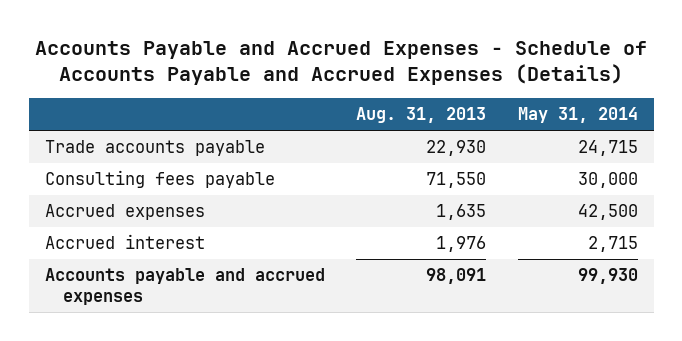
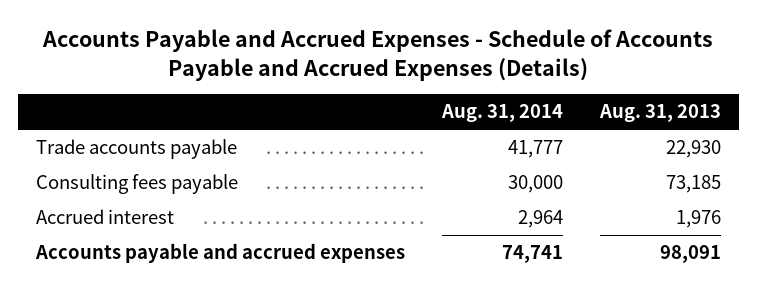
[517,107,638,124] May 31, 2014 -> none
none -> [440,104,563,123] Aug. 31, 2014
[44,204,205,221] Accrued expenses -> none
[426,172,487,189] 71,550 -> [665,175,721,194] 73,185

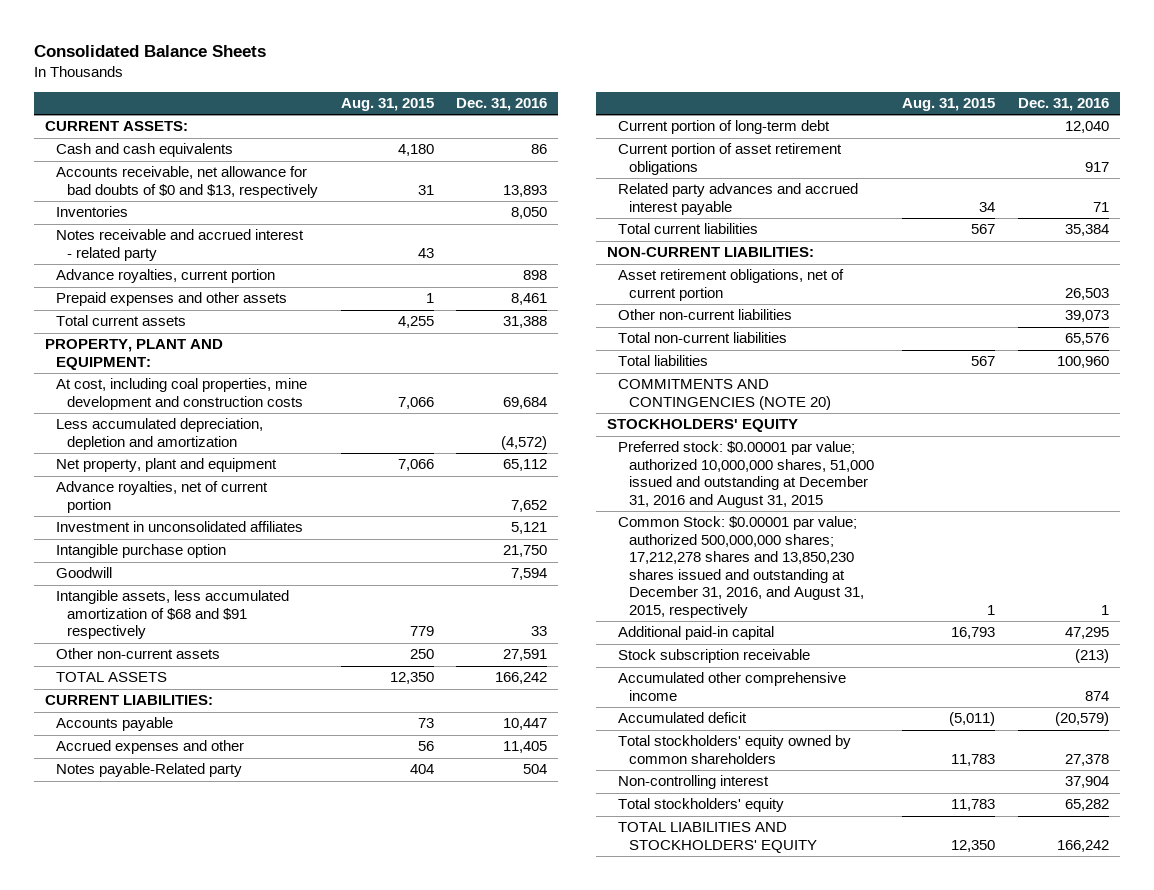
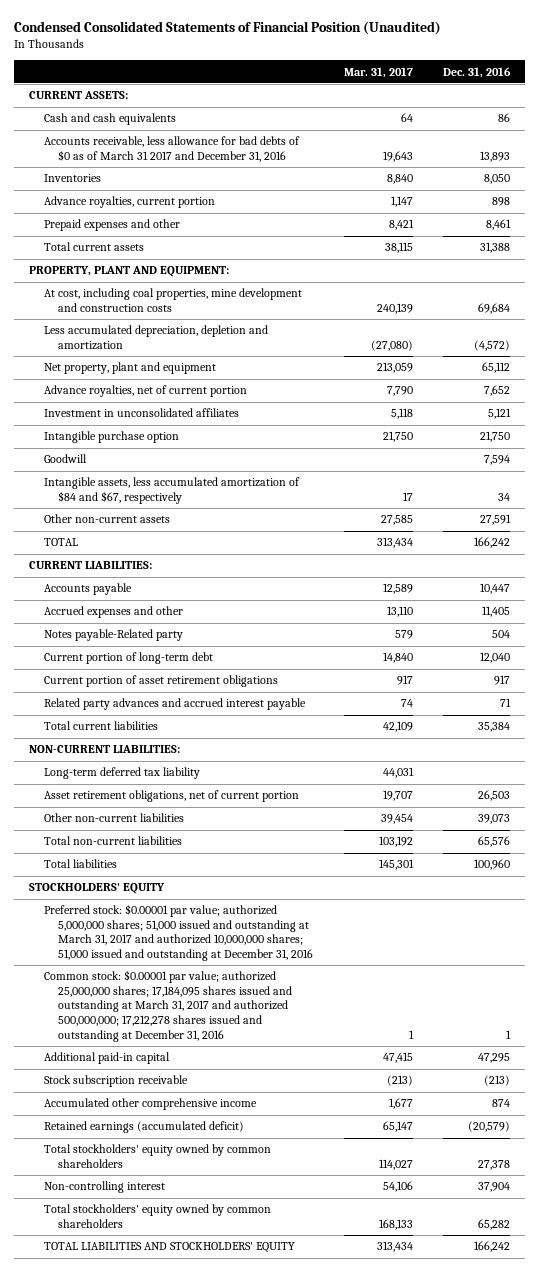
[33,44,266,57] Consolidated Balance Sheets -> [13,21,441,36] Condensed Consolidated Statements of Financial Position (Unaudited)
[340,98,434,112] Aug. 31, 2015 -> none
none -> [343,66,413,78] Mar. 31, 2017
[55,166,318,198] Accounts receivable, net allowance for bad doubts of $0 and $13, respectively -> [43,136,300,162] Accounts receivable, less allowance for bad debts of $0 as of March 31 2017 and December 31, 2016
[55,229,304,261] Notes receivable and accrued interest - related party -> none
[55,292,287,307] Prepaid expenses and other assets -> [43,219,180,232] Prepaid expenses and other
[55,590,289,640] Intangible assets, less accumulated amortization of $68 and $91 respectively -> [43,477,300,504] Intangible assets, less accumulated amortization of $84 and $67, respectively
[531,626,548,637] 33 -> [497,492,510,501] 34
[55,672,167,683] TOTAL ASSETS -> [43,538,78,547] TOTAL
none -> [43,767,200,780] Long-term deferred tax liability
[617,379,831,410] COMMITMENTS AND CONTINGENCIES (NOTE 20) -> none
[617,441,874,508] Preferred stock: $0.00001 par value; authorized 10,000,000 shares, 51,000 issued and outstanding at December 31, 2016 and August 31, 2015 -> [43,904,314,962] Preferred stock: $0.00001 par value; authorized 5,000,000 shares; 51,000 issued and outstanding at March 31, 2017 and authorized 10,000,000 shares; 51,000 issued and outstanding at December 31, 2016
[617,516,864,618] Common Stock: $0.00001 par value; authorized 500,000,000 shares; 17,212,278 shares and 13,850,230 shares issued and outstanding at December 31, 2016, and August 31, 2015, respectively -> [43,970,293,1042] Common stock: $0.00001 par value; authorized 25,000,000 shares; 17,184,095 shares issued and outstanding at March 31, 2017 and authorized 500,000,000; 17,212,278 shares issued and outstanding at December 31, 2016
[617,712,747,724] Accumulated deficit -> [43,1121,244,1134] Retained earnings (accumulated deficit)
[617,798,784,813] Total stockholders' equity -> [43,1204,271,1228] Total stockholders' equity owned by common shareholders

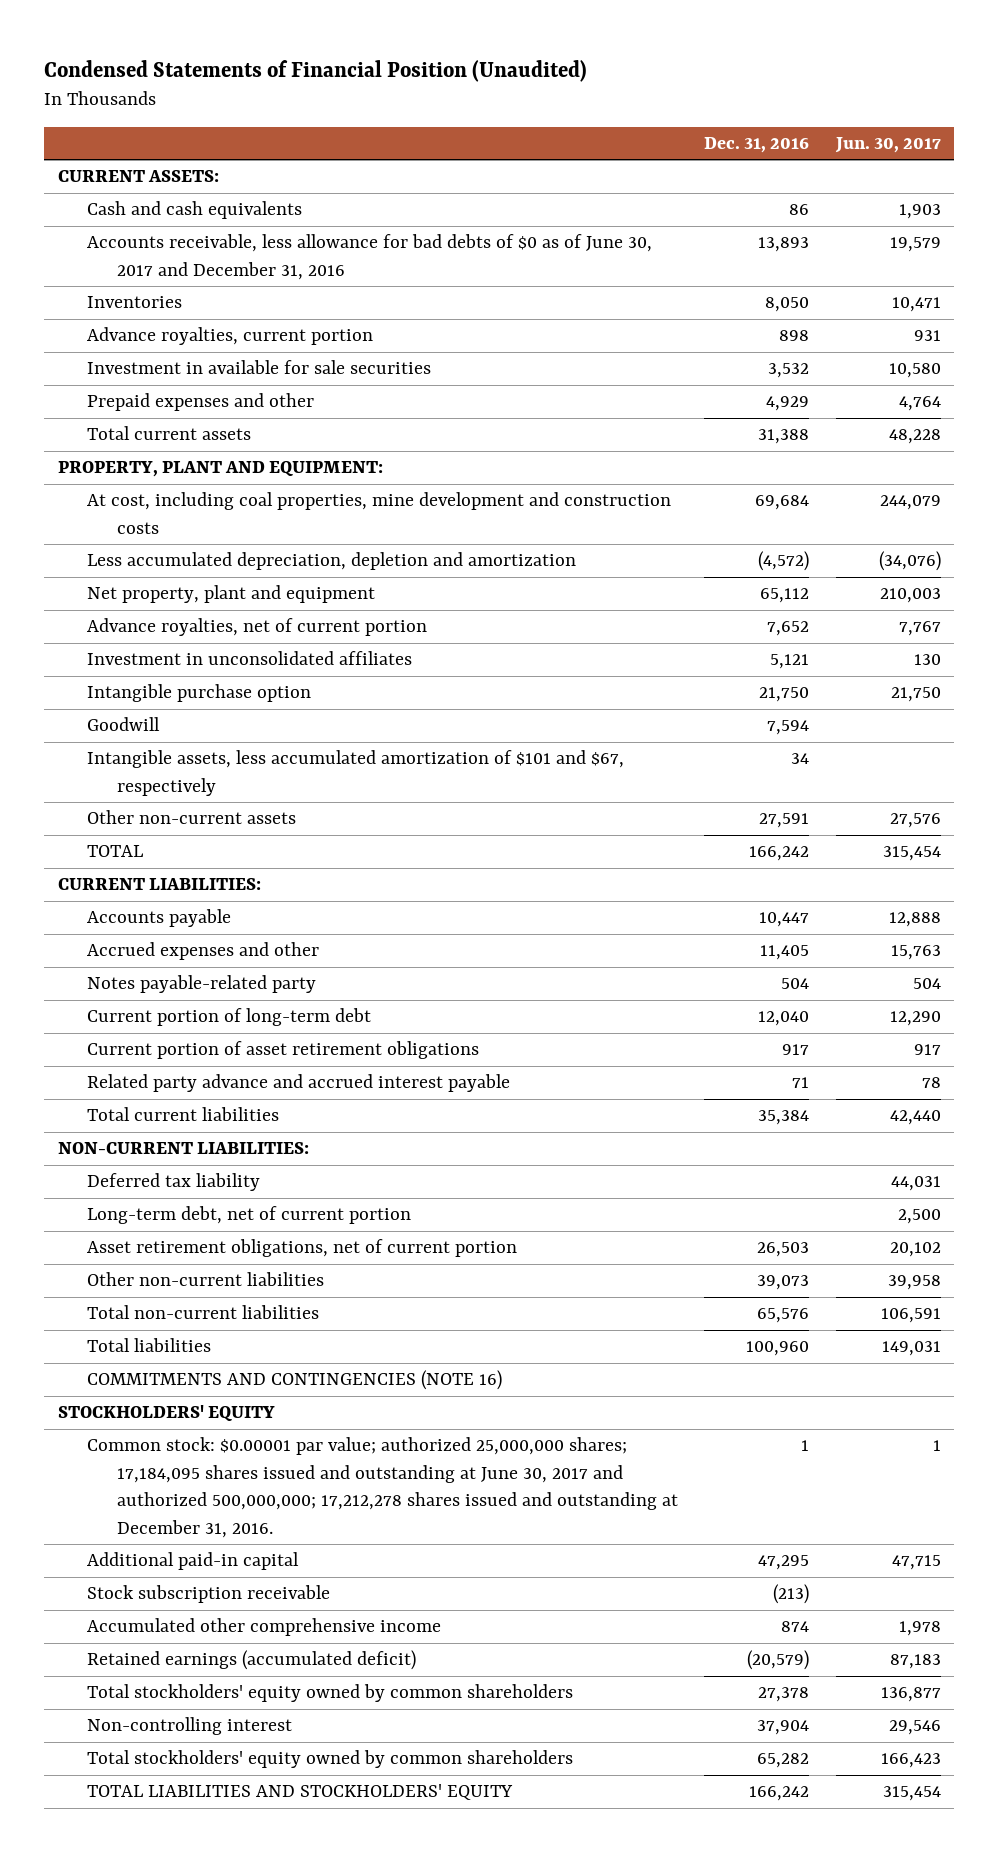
[13,21,441,36] Condensed Consolidated Statements of Financial Position (Unaudited) -> [44,60,588,83] Condensed Statements of Financial Position (Unaudited)
[343,66,413,78] Mar. 31, 2017 -> none
none -> [834,136,941,153] Jun. 30, 2017
[43,136,300,162] Accounts receivable, less allowance for bad debts of $0 as of March 31 2017 and December 31, 2016 -> [87,234,653,280] Accounts receivable, less allowance for bad debts of $0 as of June 30, 2017 and December 31, 2016
none -> [87,360,432,375] Investment in available for sale securities
[485,219,511,231] 8,461 -> [766,396,810,412] 4,929
[43,477,300,504] Intangible assets, less accumulated amortization of $84 and $67, respectively -> [87,750,625,796] Intangible assets, less accumulated amortization of $101 and $67, respectively
[43,629,183,642] Notes payable-Related party -> [87,975,317,994] Notes payable-related party
[43,698,306,711] Related party advances and accrued interest payable -> [87,1074,511,1093] Related party advance and accrued interest payable
[43,767,200,780] Long-term deferred tax liability -> [87,1173,261,1192] Deferred tax liability
none -> [87,1206,412,1225] Long-term debt, net of current portion
none -> [87,1370,503,1391] COMMITMENTS AND CONTINGENCIES (NOTE 16)
[43,904,314,962] Preferred stock: $0.00001 par value; authorized 5,000,000 shares; 51,000 issued and outstanding at March 31, 2017 and authorized 10,000,000 shares; 51,000 issued and outstanding at December 31, 2016 -> none
[43,970,293,1042] Common stock: $0.00001 par value; authorized 25,000,000 shares; 17,184,095 shares issued and outstanding at March 31, 2017 and authorized 500,000,000; 17,212,278 shares issued and outstanding at December 31, 2016 -> [87,1437,678,1538] Common stock: $0.00001 par value; authorized 25,000,000 shares; 17,184,095 shares issued and outstanding at June 30, 2017 and authorized 500,000,000; 17,212,278 shares issued and outstanding at December 31, 2016.

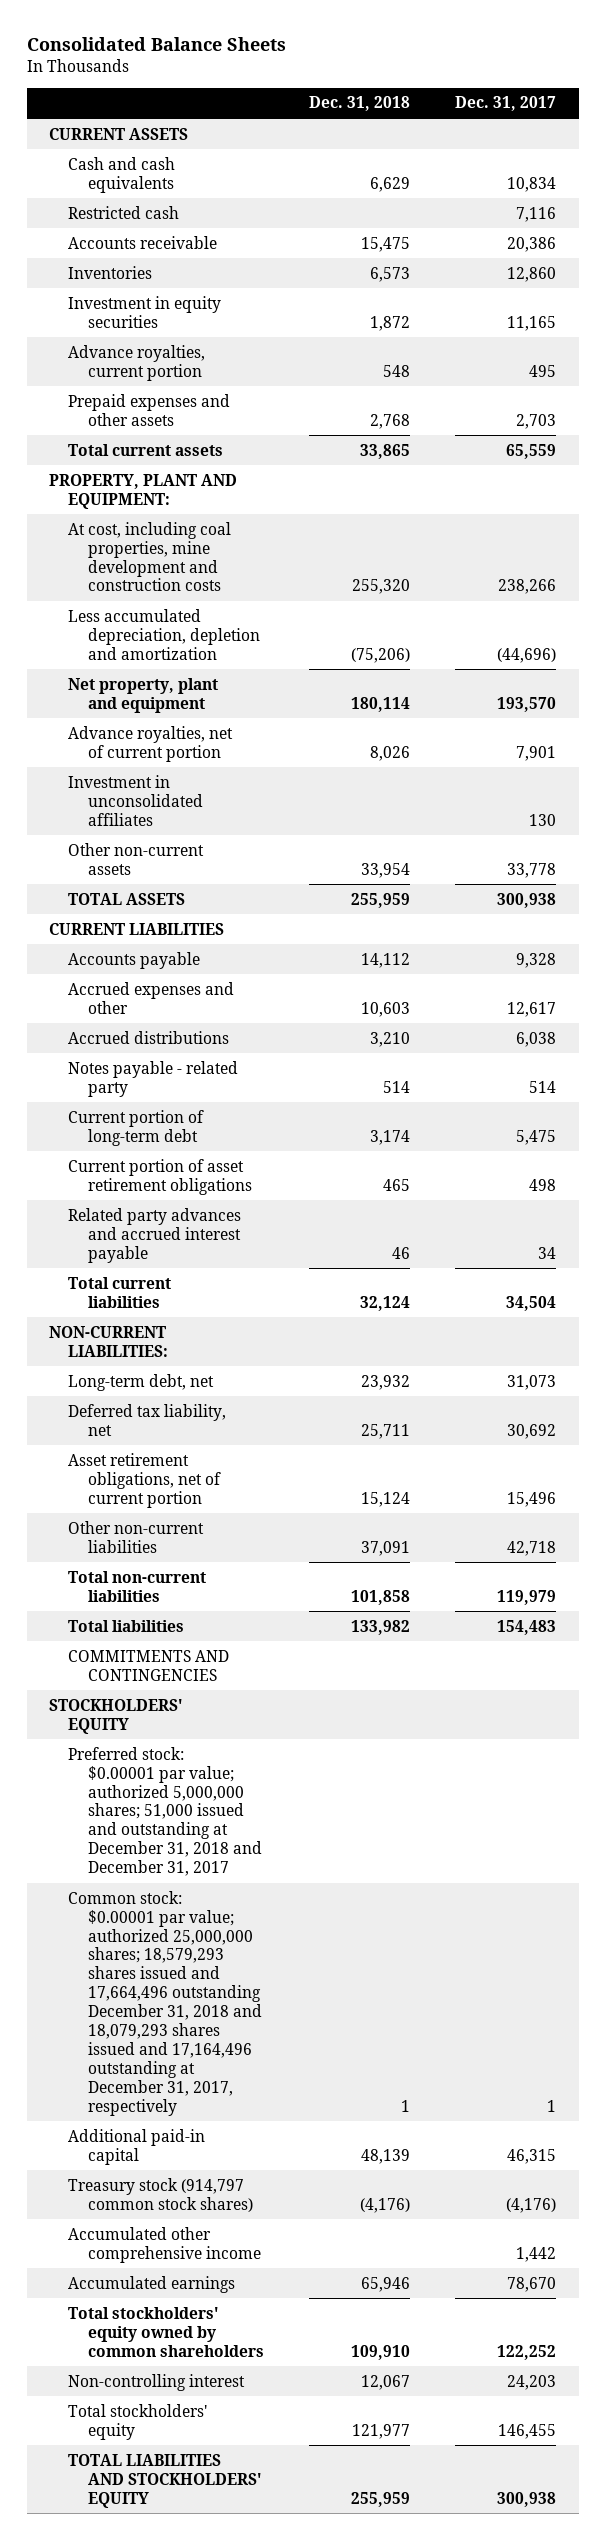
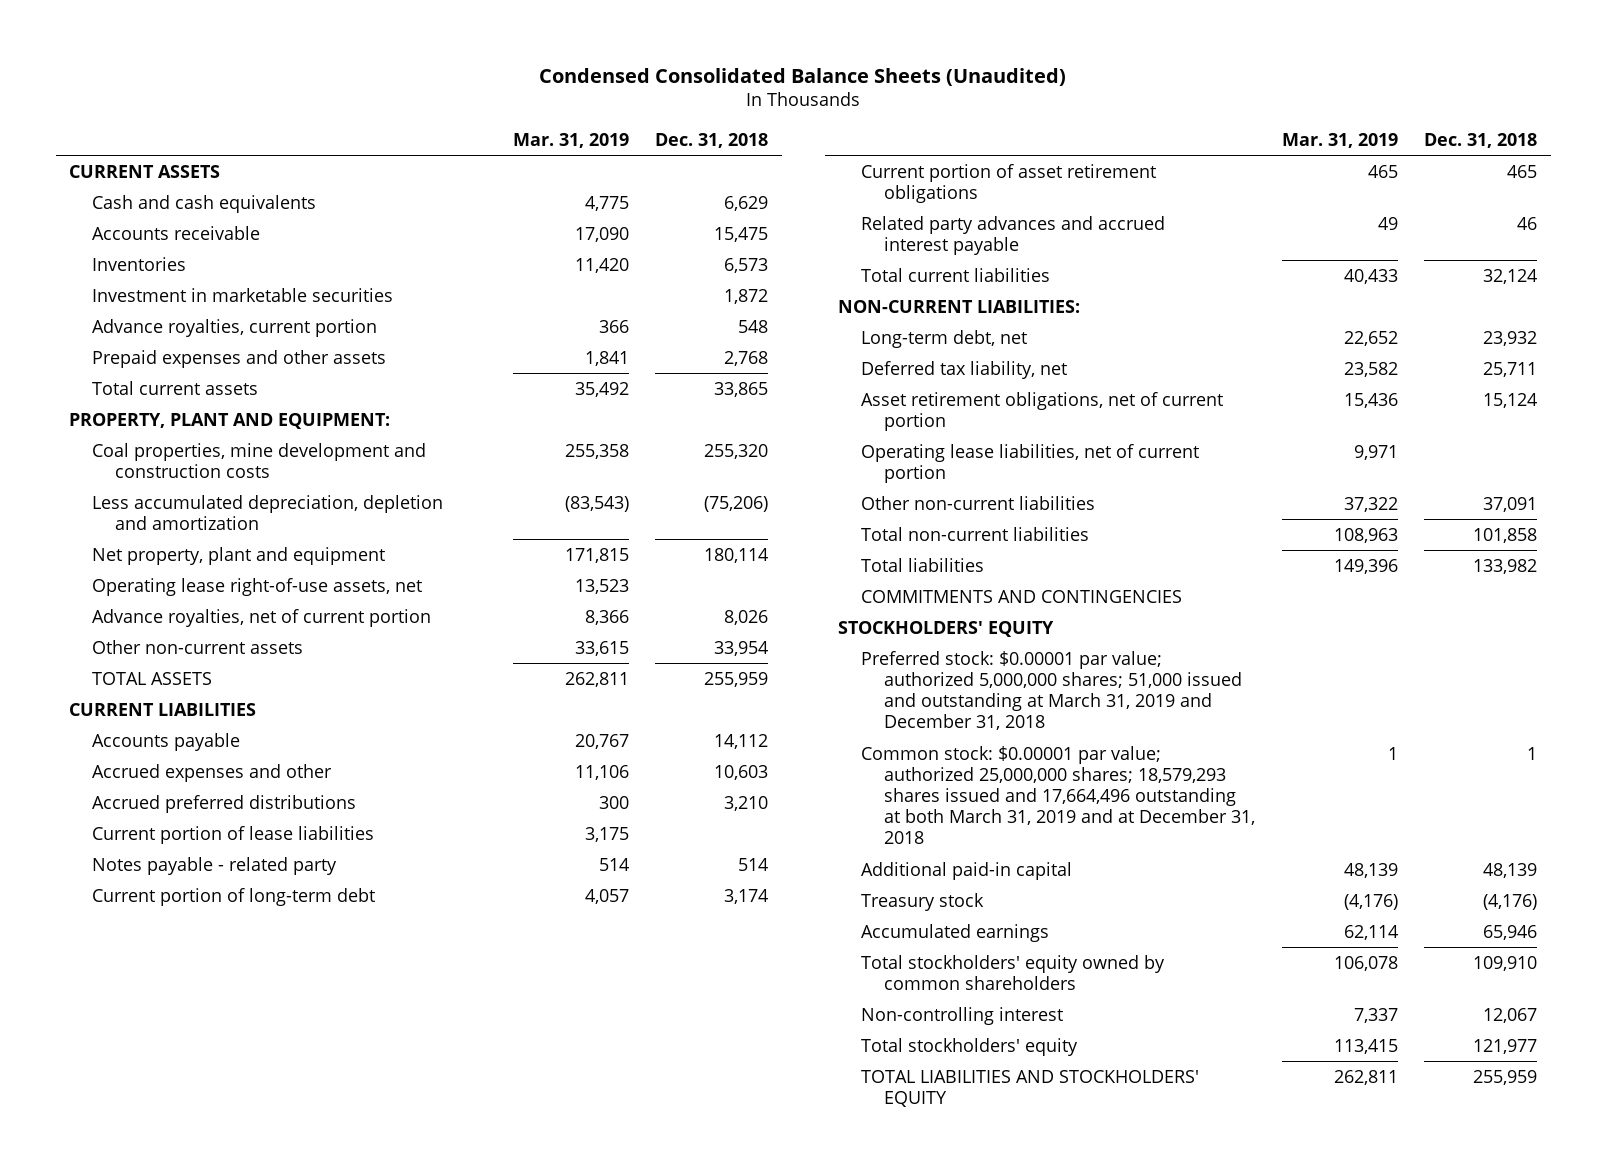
[26,36,286,51] Consolidated Balance Sheets -> [539,68,1067,87] Condensed Consolidated Balance Sheets (Unaudited)
[455,96,557,112] Dec. 31, 2017 -> none
none -> [512,132,629,148] Mar. 31, 2019
[68,205,180,219] Restricted cash -> none
[68,295,222,328] Investment in equity securities -> [92,287,394,302] Investment in marketable securities
[68,521,232,592] At cost, including coal properties, mine development and construction costs -> [92,442,427,478] Coal properties, mine development and construction costs
none -> [92,577,423,596] Operating lease right-of-use assets, net
[68,774,203,826] Investment in unconsolidated affiliates -> none
[68,1030,230,1044] Accrued distributions -> [92,794,357,813] Accrued preferred distributions
none -> [92,825,375,844] Current portion of lease liabilities
none -> [861,443,1200,483] Operating lease liabilities, net of current portion
[68,1746,262,1877] Preferred stock: $0.00001 par value; authorized 5,000,000 shares; 51,000 issued and outstanding at December 31, 2018 and December 31, 2017 -> [861,650,1243,731] Preferred stock: $0.00001 par value; authorized 5,000,000 shares; 51,000 issued and outstanding at March 31, 2019 and December 31, 2018
[68,1890,262,2116] Common stock: $0.00001 par value; authorized 25,000,000 shares; 18,579,293 shares issued and 17,664,496 outstanding December 31, 2018 and 18,079,293 shares issued and 17,164,496 outstanding at December 31, 2017, respectively -> [861,745,1256,845] Common stock: $0.00001 par value; authorized 25,000,000 shares; 18,579,293 shares issued and 17,664,496 outstanding at both March 31, 2019 and at December 31, 2018
[68,2226,261,2263] Accumulated other comprehensive income -> none
[68,2177,253,2212] Treasury stock (914,797 common stock shares) -> [861,892,985,911] Treasury stock

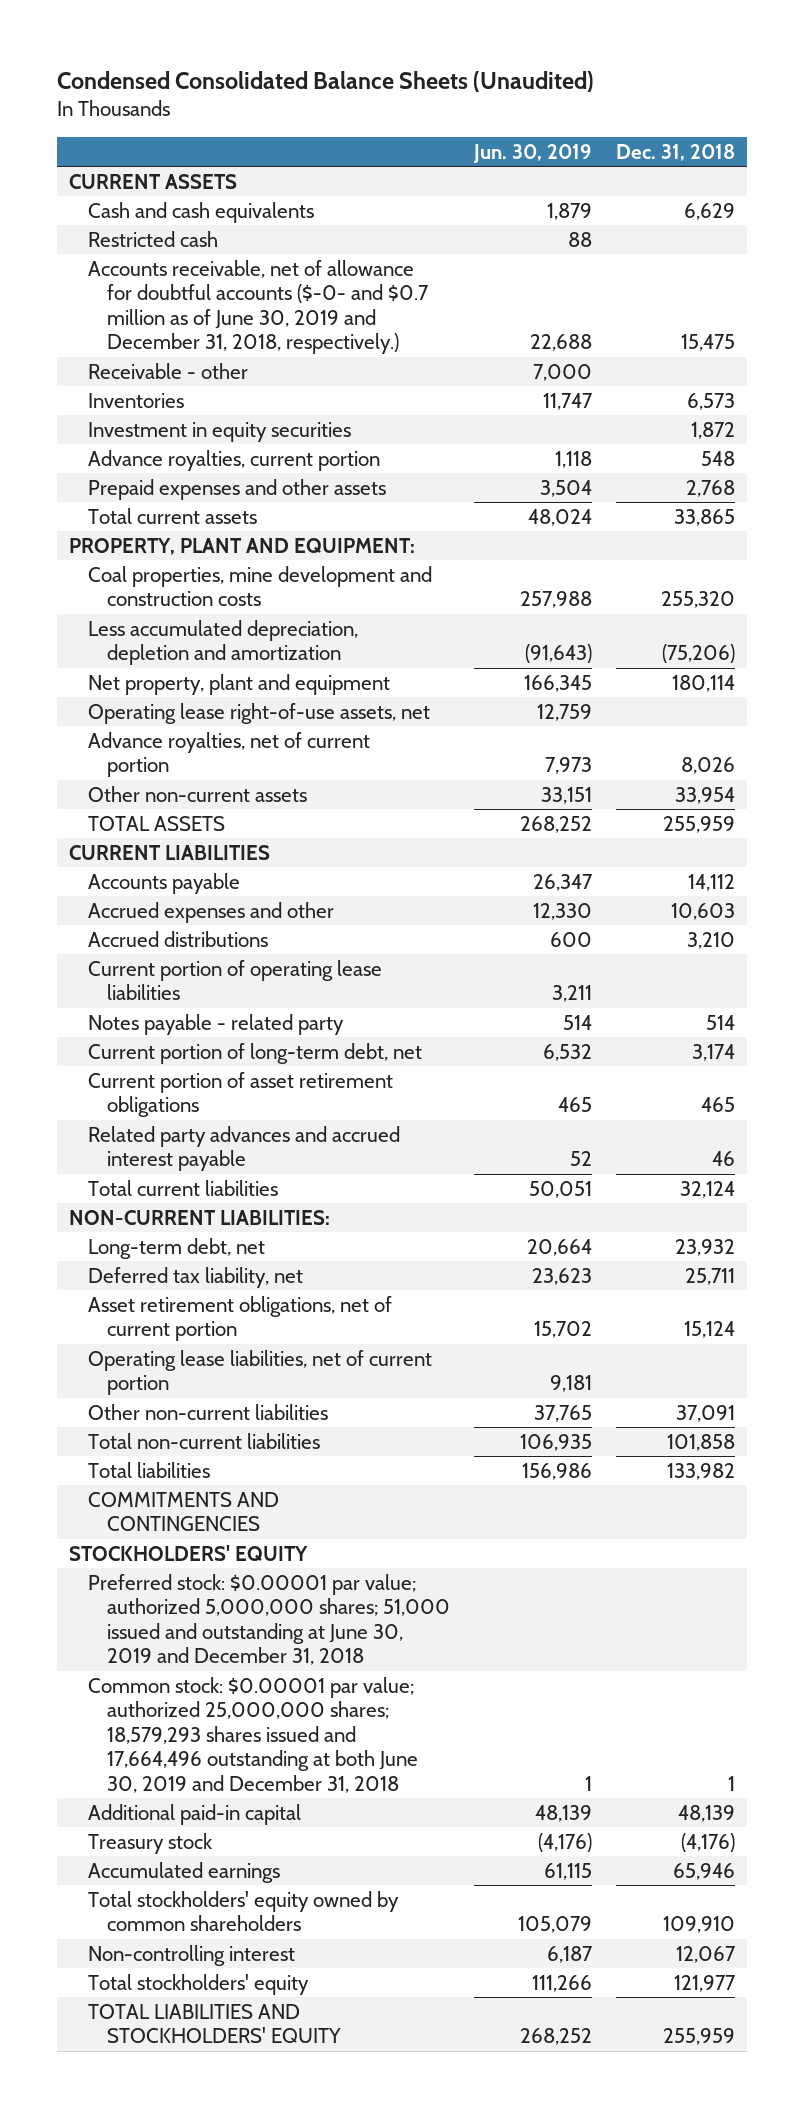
[512,132,629,148] Mar. 31, 2019 -> none
none -> [472,143,592,163] Jun. 30, 2019
none -> [87,230,218,247] Restricted cash
[92,225,261,240] Accounts receivable -> [87,259,429,355] Accounts receivable, net of allowance for doubtful accounts ($-0- and $0.7 million as of June 30, 2019 and December 31, 2018, respectively.)
none -> [87,362,248,379] Receivable - other
[92,287,394,302] Investment in marketable securities -> [87,421,351,442] Investment in equity securities
[92,794,357,813] Accrued preferred distributions -> [87,930,268,947] Accrued distributions
[92,825,375,844] Current portion of lease liabilities -> [87,959,382,1001] Current portion of operating lease liabilities
[92,887,376,906] Current portion of long-term debt -> [87,1042,422,1064] Current portion of long-term debt, net
[861,650,1243,731] Preferred stock: $0.00001 par value; authorized 5,000,000 shares; 51,000 issued and outstanding at March 31, 2019 and December 31, 2018 -> [87,1573,450,1666] Preferred stock: $0.00001 par value; authorized 5,000,000 shares; 51,000 issued and outstanding at June 30, 2019 and December 31, 2018
[861,745,1256,845] Common stock: $0.00001 par value; authorized 25,000,000 shares; 18,579,293 shares issued and 17,664,496 outstanding at both March 31, 2019 and at December 31, 2018 -> [87,1676,418,1793] Common stock: $0.00001 par value; authorized 25,000,000 shares; 18,579,293 shares issued and 17,664,496 outstanding at both June 30, 2019 and December 31, 2018

